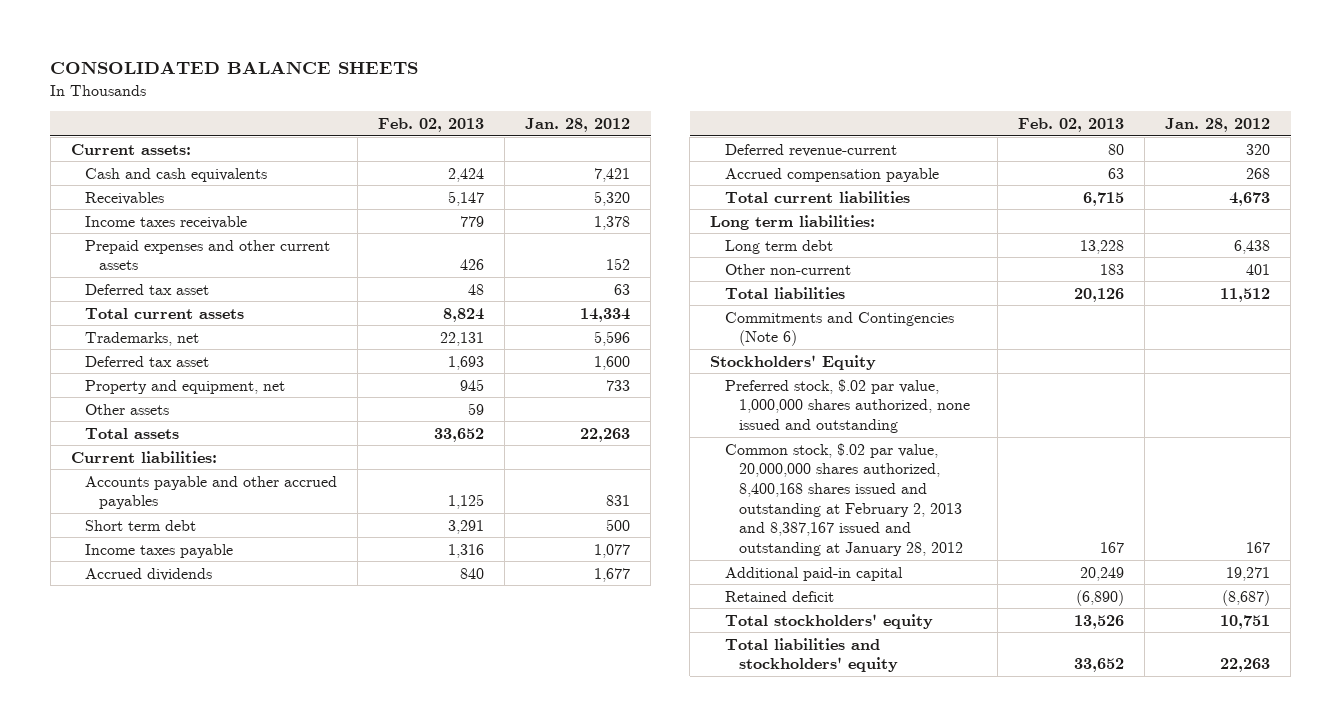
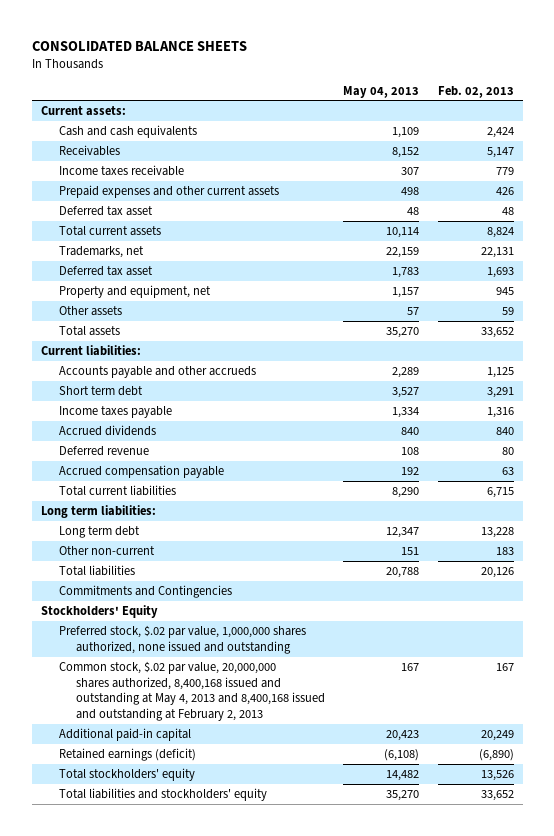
[525,117,631,132] Jan. 28, 2012 -> none
none -> [343,85,420,98] May 04, 2013
[84,475,337,510] Accounts payable and other accrued payables -> [58,366,256,379] Accounts payable and other accrueds
[724,143,897,157] Deferred revenue-current -> [58,446,149,457] Deferred revenue
[724,311,954,347] Commitments and Contingencies (Note 6) -> [58,585,232,599] Commitments and Contingencies
[724,442,964,556] Common stock, $.02 par value, 20,000,000 shares authorized, 8,400,168 shares issued and outstanding at February 2, 2013 and 8,387,167 issued and outstanding at January 28, 2012 -> [58,661,326,722] Common stock, $.02 par value, 20,000,000 shares authorized, 8,400,168 issued and outstanding at May 4, 2013 and 8,400,168 issued and outstanding at February 2, 2013
[724,590,834,602] Retained deficit -> [58,748,196,762] Retained earnings (deficit)

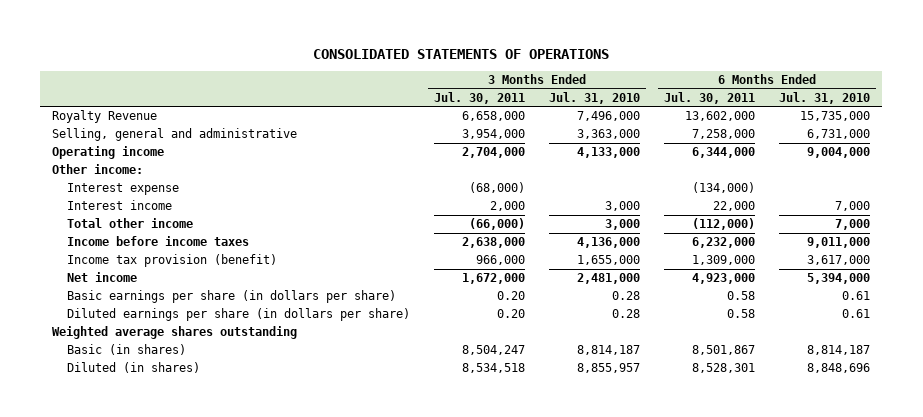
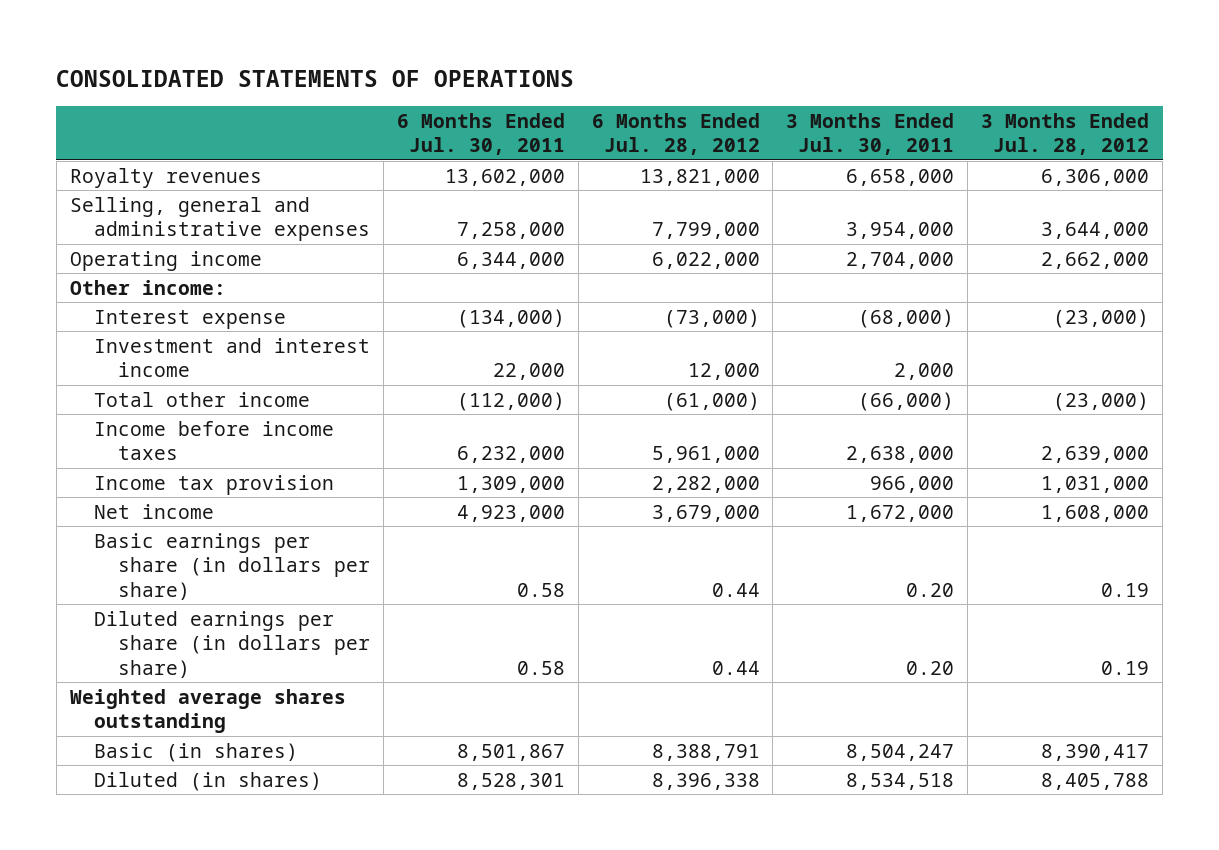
[549,91,641,104] Jul. 31, 2010 -> none
[779,91,871,104] Jul. 31, 2010 -> none
none -> [591,112,760,156] 6 Months Ended Jul. 28, 2012
none -> [981,112,1150,156] 3 Months Ended Jul. 28, 2012
[52,110,158,124] Royalty Revenue -> [69,167,262,188] Royalty revenues
[52,128,298,142] Selling, general and administrative -> [69,196,370,242] Selling, general and administrative expenses
[66,200,172,211] Interest income -> [93,337,370,378] Investment and interest income
[66,254,277,268] Income tax provision (benefit) -> [93,474,334,495] Income tax provision

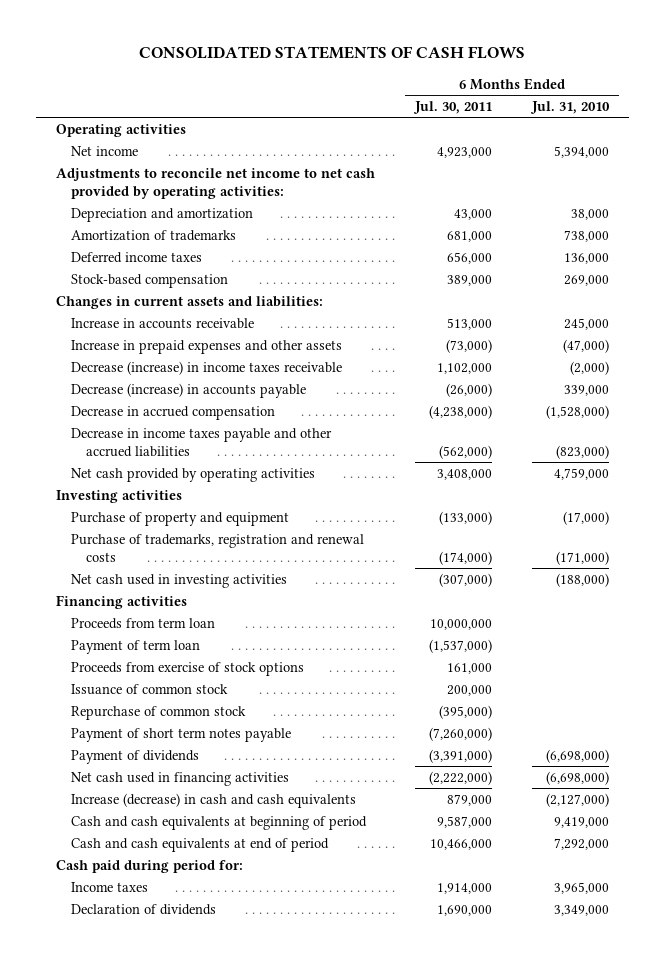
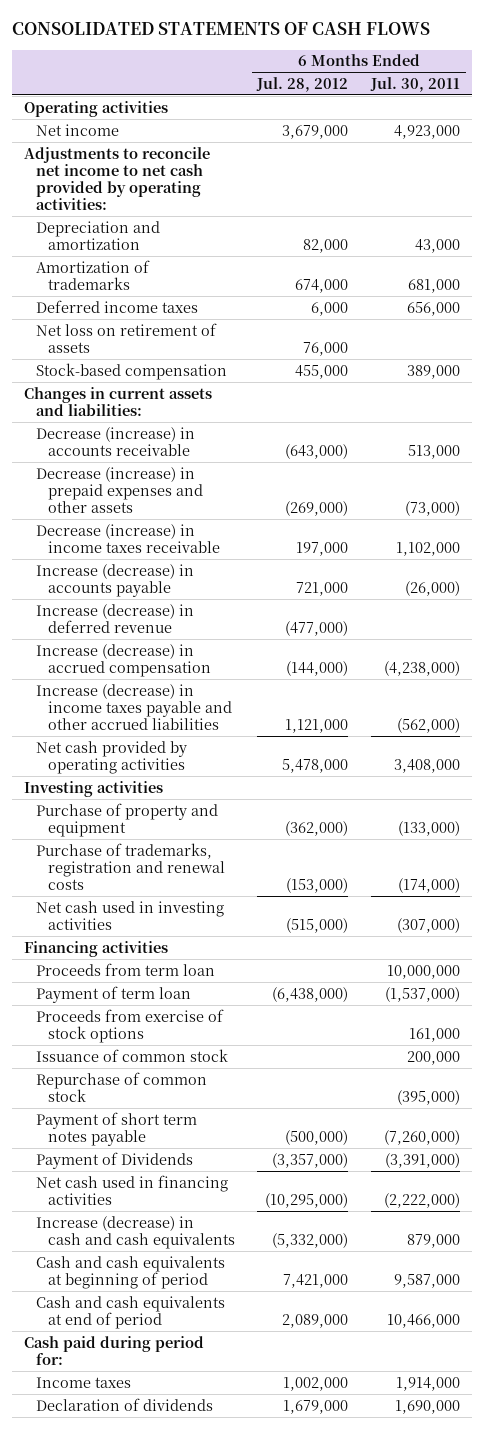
[529,101,610,115] Jul. 31, 2010 -> none
none -> [256,76,349,92] Jul. 28, 2012
none -> [35,322,217,353] Net loss on retirement of assets
[71,317,255,329] Increase in accounts receivable -> [35,426,195,456] Decrease (increase) in accounts receivable
[71,339,343,354] Increase in prepaid expenses and other assets -> [35,466,203,514] Decrease (increase) in prepaid expenses and other assets
[71,382,307,398] Decrease (increase) in accounts payable -> [35,563,194,597] Increase (decrease) in accounts payable
none -> [35,603,194,633] Increase (decrease) in deferred revenue
[71,405,276,420] Decrease in accrued compensation -> [35,643,211,677] Increase (decrease) in accrued compensation
[71,427,333,457] Decrease in income taxes payable and other accrued liabilities -> [35,683,232,731] Increase (decrease) in income taxes payable and other accrued liabilities
[71,749,200,764] Payment of dividends -> [35,1151,193,1169] Payment of Dividends

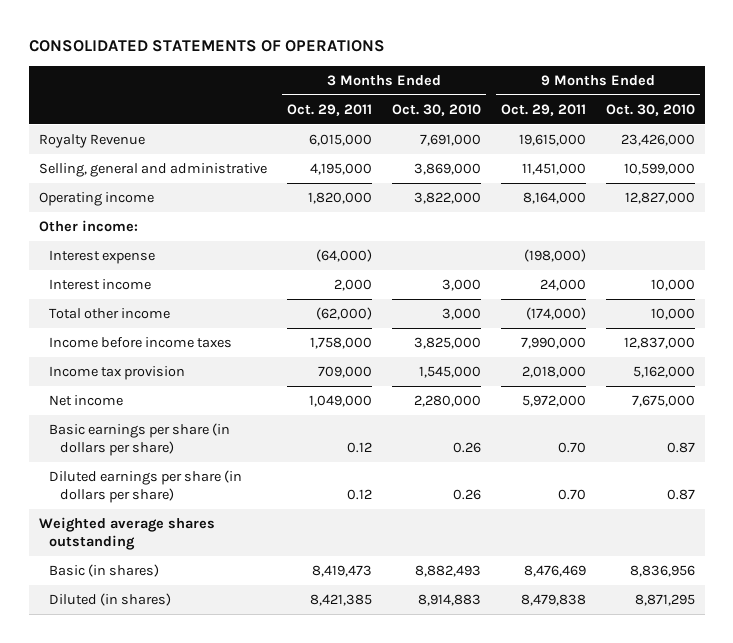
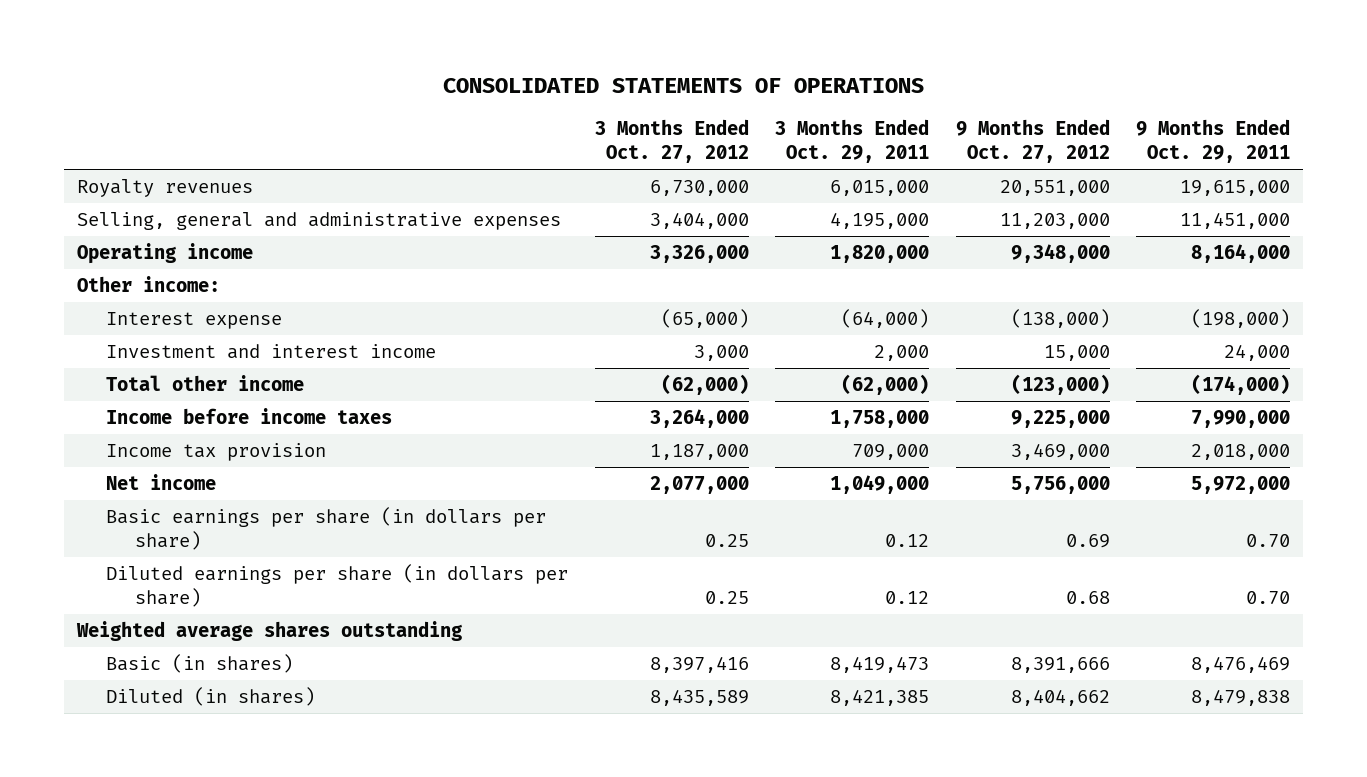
[391,103,481,116] Oct. 30, 2010 -> none
[605,103,695,116] Oct. 30, 2010 -> none
none -> [594,119,749,163] 3 Months Ended Oct. 27, 2012
none -> [955,119,1110,163] 9 Months Ended Oct. 27, 2012
[38,134,145,149] Royalty Revenue -> [77,179,254,198] Royalty revenues
[38,163,267,178] Selling, general and administrative -> [77,212,562,231] Selling, general and administrative expenses
[49,279,152,291] Interest income -> [106,344,437,360] Investment and interest income

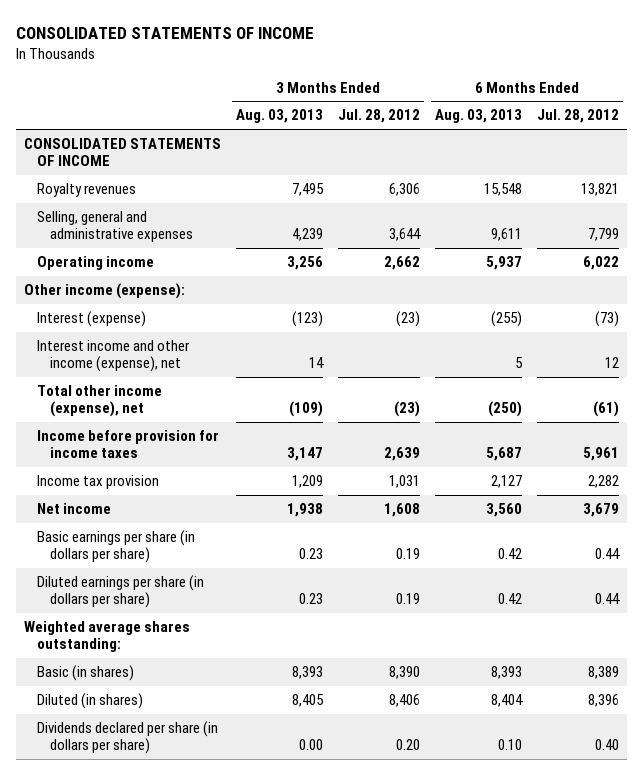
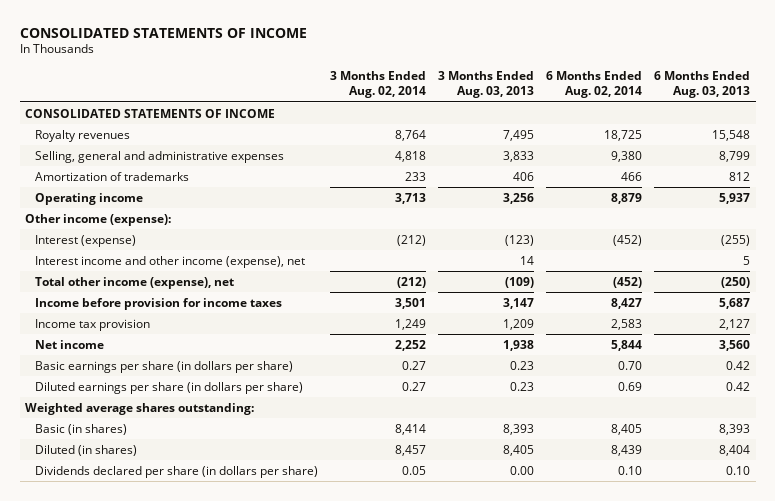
[337,109,420,124] Jul. 28, 2012 -> none
[537,109,620,124] Jul. 28, 2012 -> none
none -> [330,70,427,99] 3 Months Ended Aug. 02, 2014
none -> [546,70,643,99] 6 Months Ended Aug. 02, 2014
[291,228,323,242] 4,239 -> [503,150,535,162] 3,833
[491,228,523,242] 9,611 -> [718,150,750,162] 8,799
none -> [35,171,190,181] Amortization of trademarks

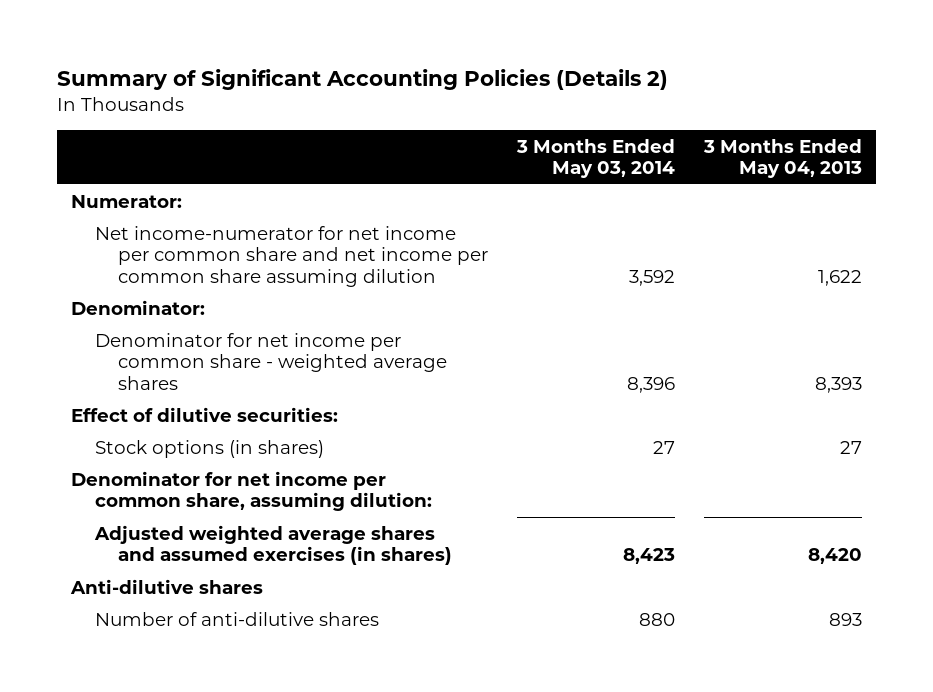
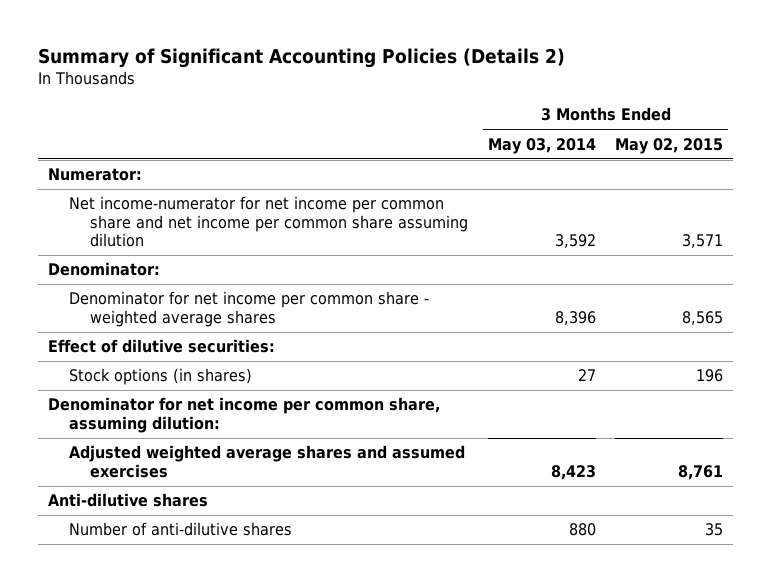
[702,138,862,179] 3 Months Ended May 04, 2013 -> none
none -> [615,137,724,154] May 02, 2015
[93,524,452,566] Adjusted weighted average shares and assumed exercises (in shares) -> [68,445,465,478] Adjusted weighted average shares and assumed exercises

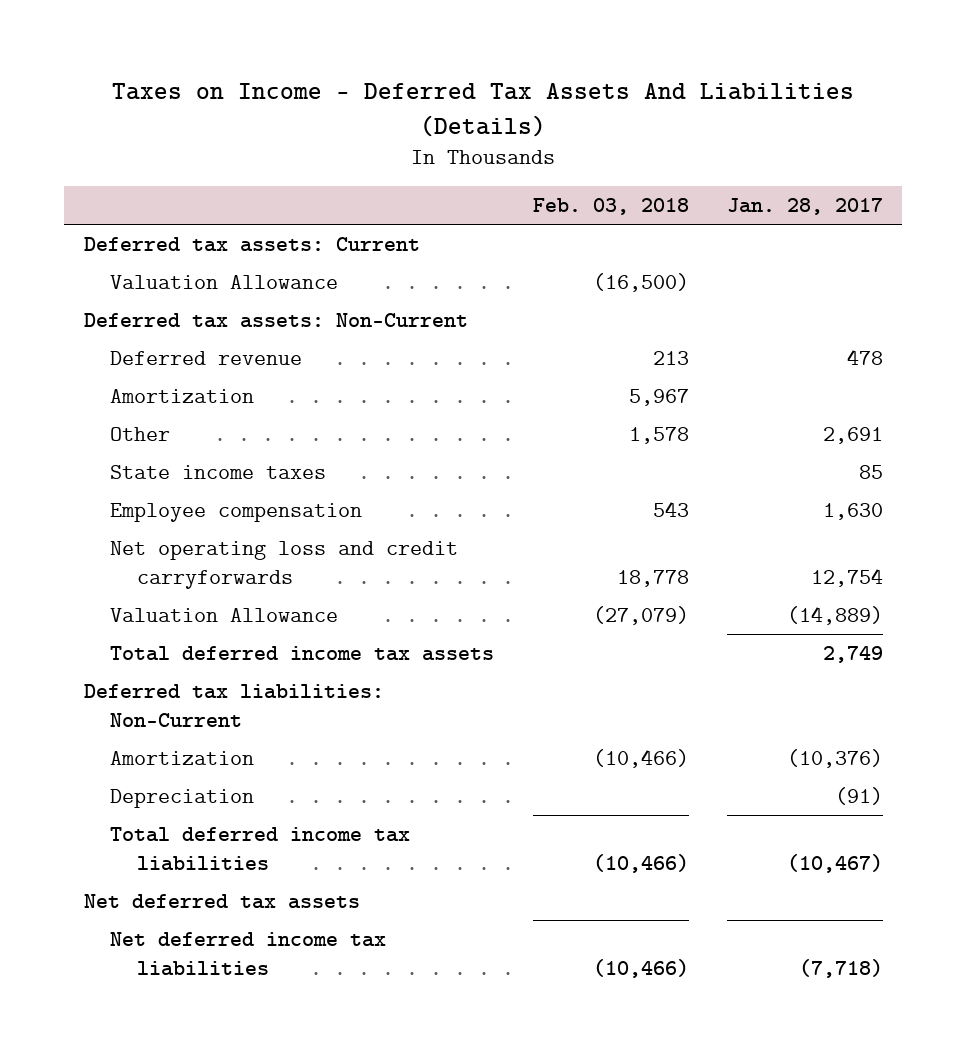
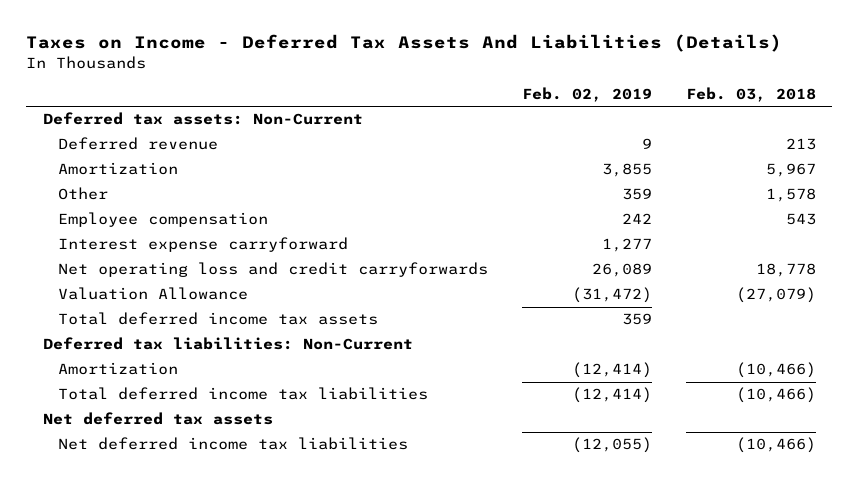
[726,198,883,216] Jan. 28, 2017 -> none
none -> [522,87,653,103] Feb. 02, 2019
[83,237,420,253] Deferred tax assets: Current -> none
[110,275,339,290] Valuation Allowance -> none
[110,465,327,480] State income taxes -> none
none -> [58,237,349,253] Interest expense carryforward
[110,789,255,809] Depreciation -> none

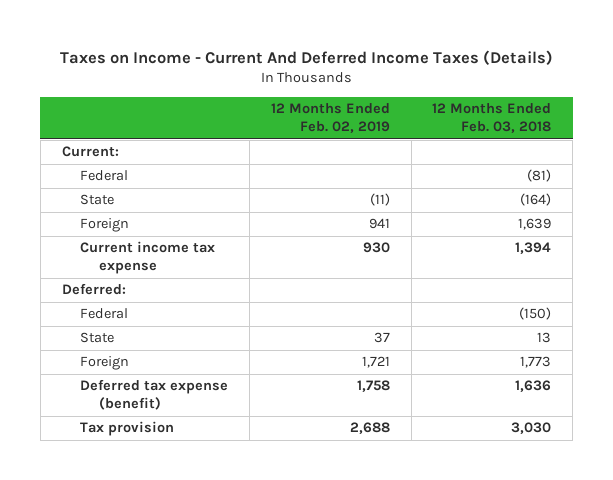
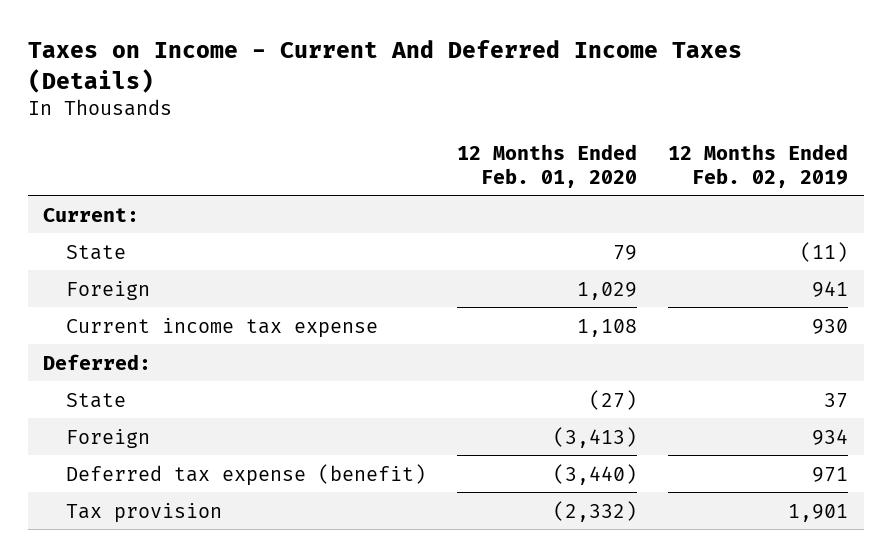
[432,103,552,134] 12 Months Ended Feb. 03, 2018 -> none
none -> [456,144,637,188] 12 Months Ended Feb. 01, 2020
[80,170,129,182] Federal -> none
[80,308,129,320] Federal -> none
[361,356,390,369] 1,721 -> [812,428,849,445] 934
[356,380,390,393] 1,758 -> [812,466,849,482] 971
[349,422,390,435] 2,688 -> [788,503,849,522] 1,901

